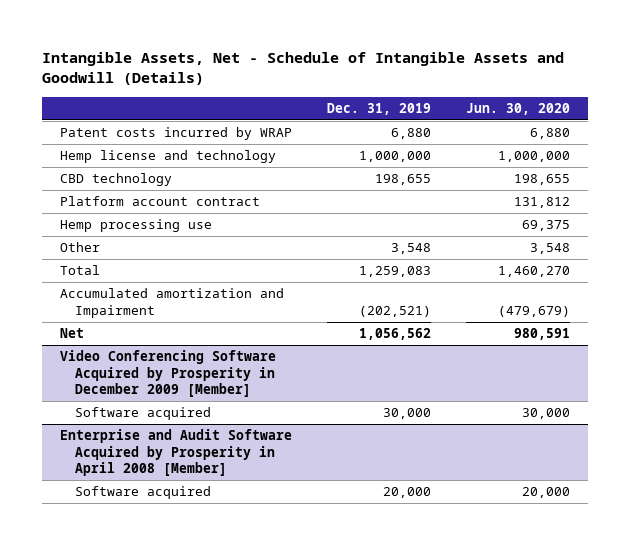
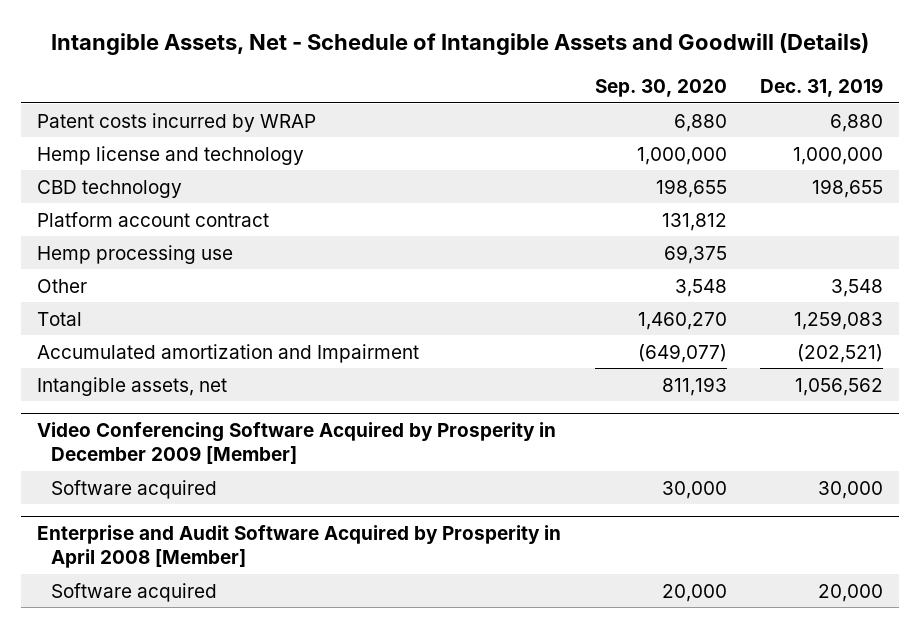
[466,102,571,115] Jun. 30, 2020 -> none
none -> [594,78,727,97] Sep. 30, 2020
[59,328,84,339] Net -> [37,376,228,396] Intangible assets, net

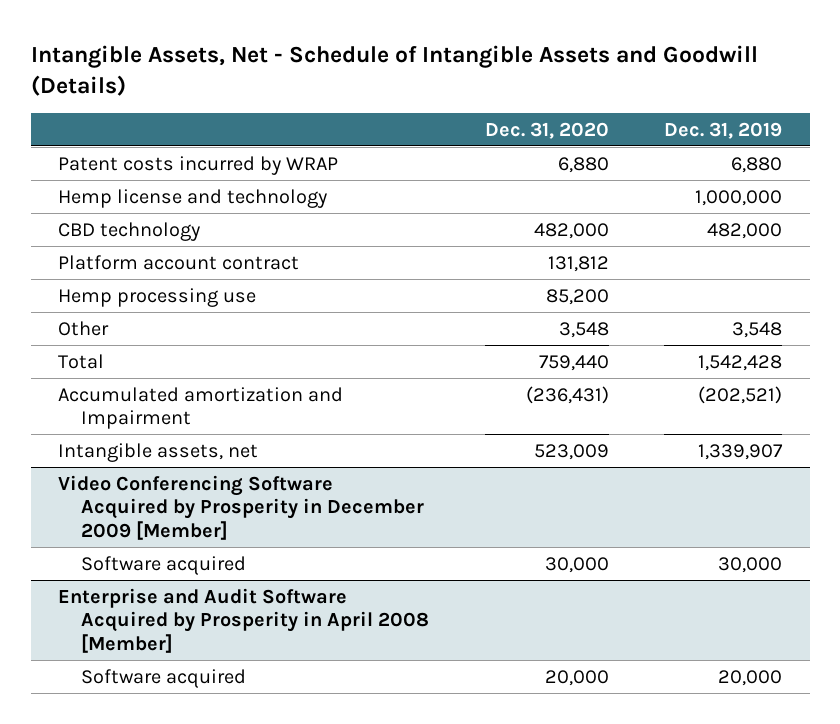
[594,78,727,97] Sep. 30, 2020 -> none
none -> [484,121,609,139] Dec. 31, 2020
[811,178,883,198] 198,655 -> [706,222,782,239] 482,000
[793,310,883,330] 1,259,083 -> [697,354,782,371] 1,542,428
[794,377,883,396] 1,056,562 -> [697,443,783,460] 1,339,907

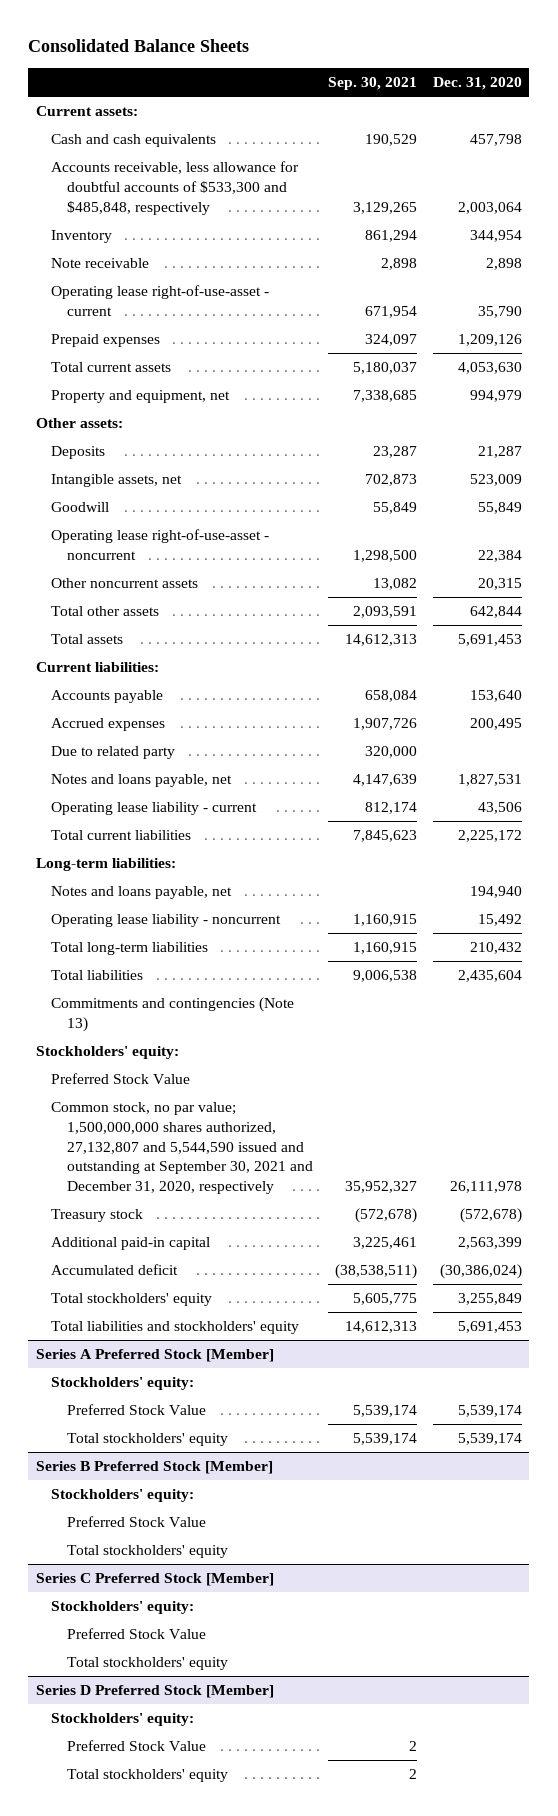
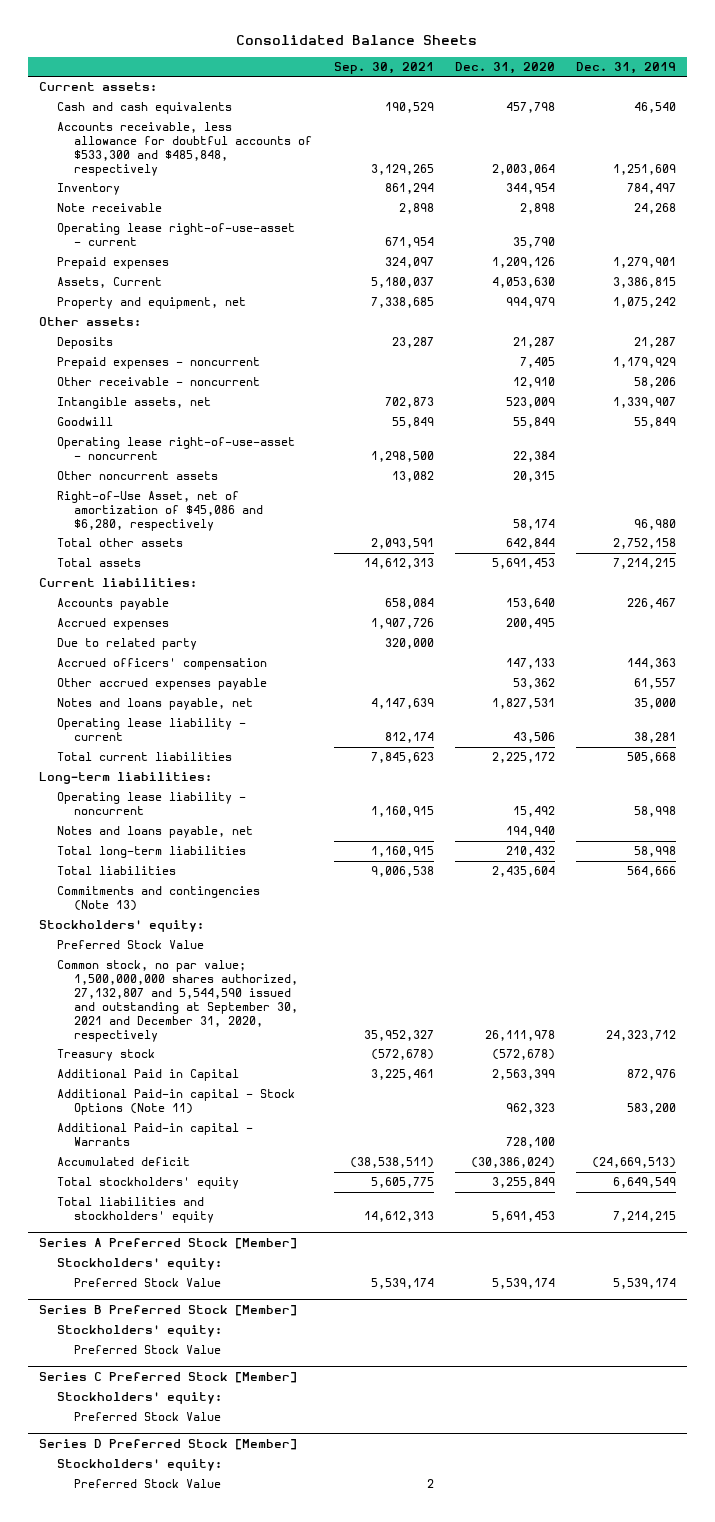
none -> [576,61,677,74] Dec. 31, 2019
[51,362,172,373] Total current assets -> [56,277,162,289] Assets, Current
none -> [56,357,260,370] Prepaid expenses - noncurrent
none -> [56,377,260,387] Other receivable - noncurrent
none -> [56,491,264,531] Right-of-Use Asset, net of amortization of $45,086 and $6,280, respectively
none -> [56,658,267,671] Accrued officers' compensation
none -> [56,678,267,691] Other accrued expenses payable
[51,886,233,900] Notes and loans payable, net -> [56,826,253,839] Notes and loans payable, net
[51,1237,211,1251] Additional paid-in capital -> [56,1069,239,1082] Additional Paid in Capital
none -> [56,1089,295,1116] Additional Paid-in capital - Stock Options (Note 11)
none -> [56,1123,253,1147] Additional Paid-in capital - Warrants
[66,1433,228,1447] Total stockholders' equity -> none
[66,1545,228,1559] Total stockholders' equity -> none
[66,1657,228,1671] Total stockholders' equity -> none
[66,1769,228,1783] Total stockholders' equity -> none

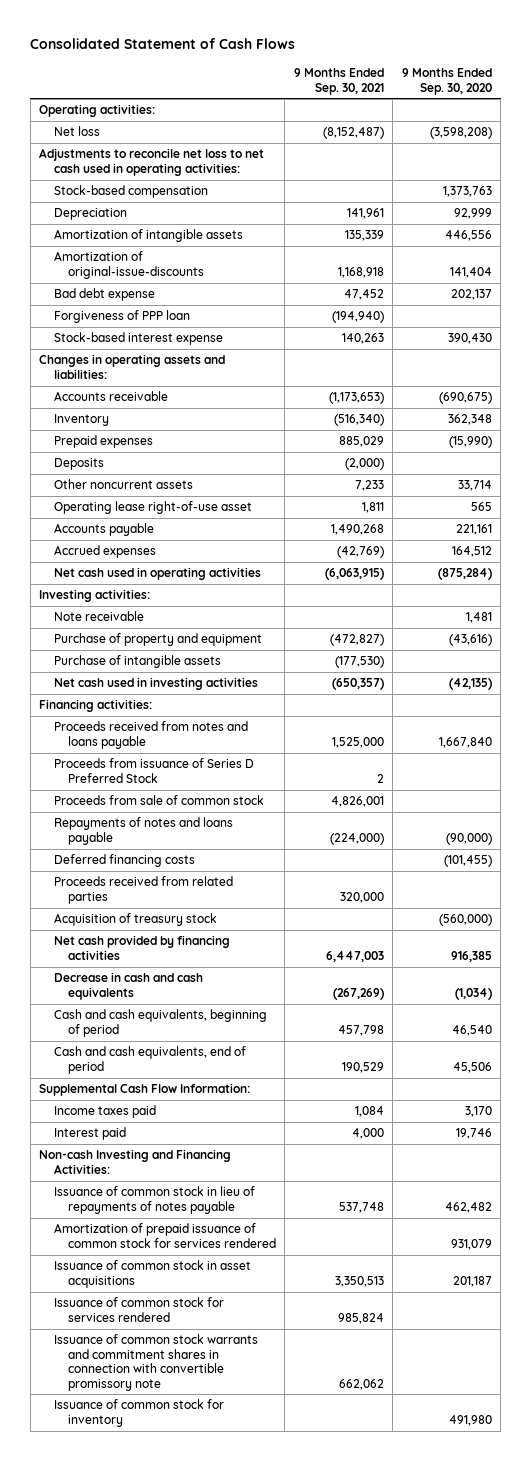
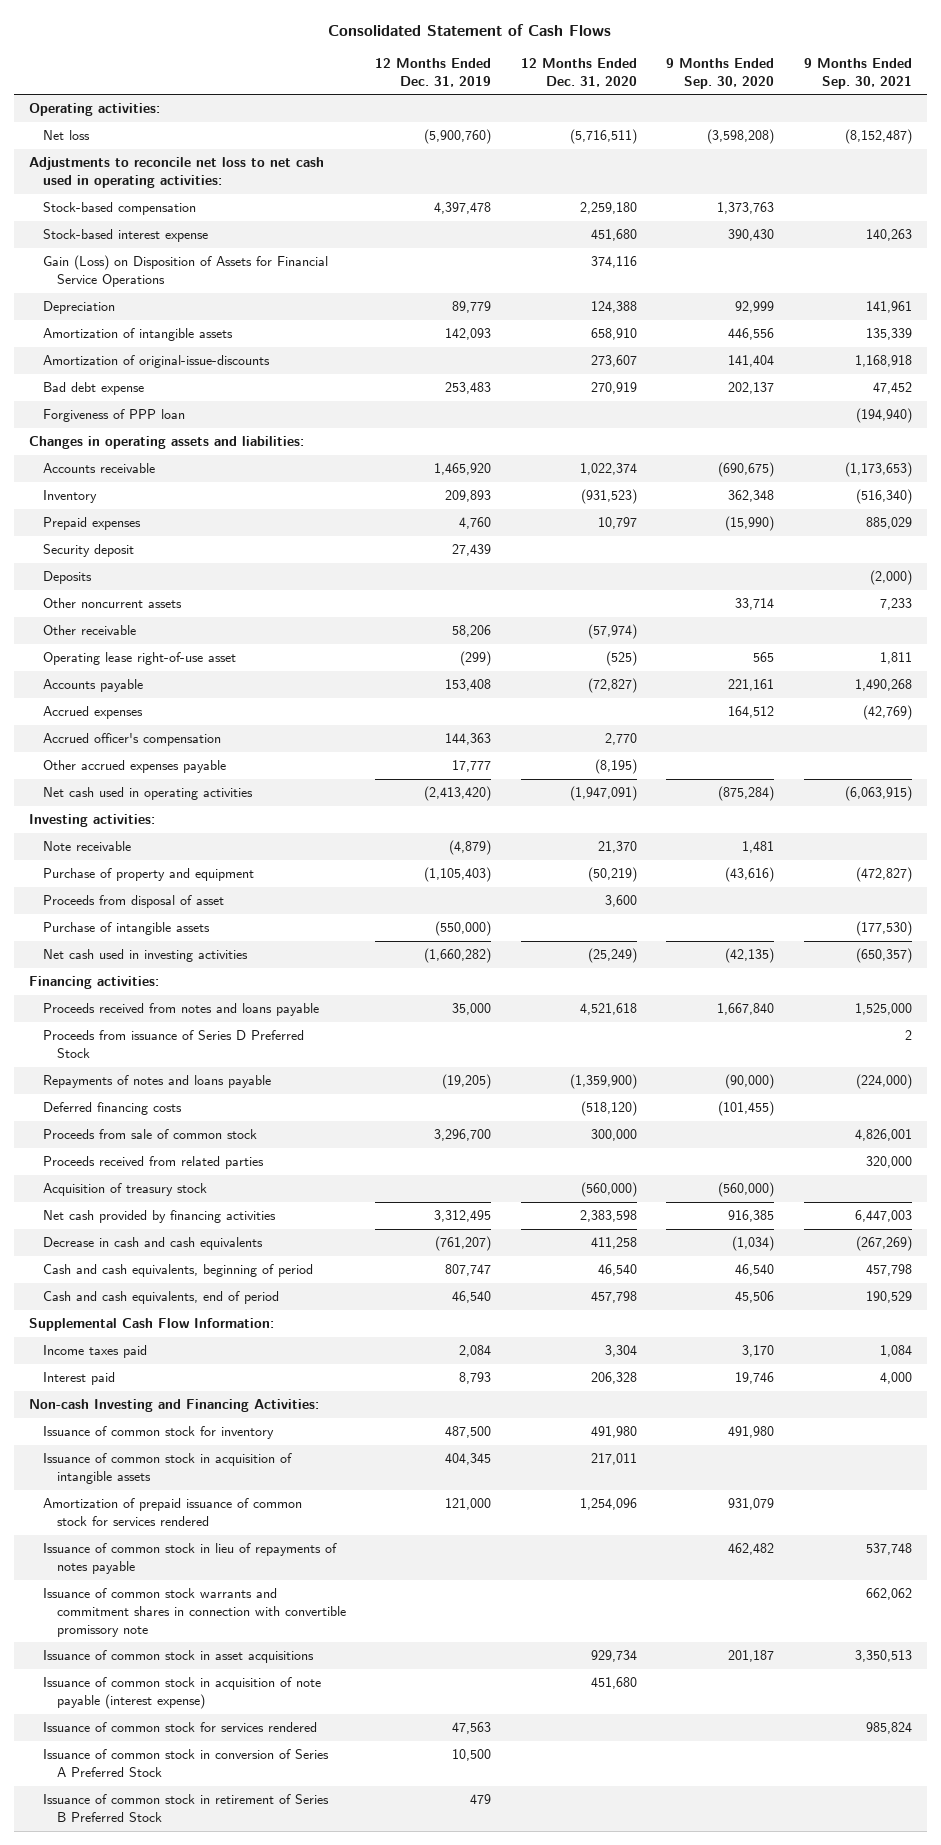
none -> [375,57,492,87] 12 Months Ended Dec. 31, 2019
none -> [520,57,637,87] 12 Months Ended Dec. 31, 2020
[53,332,223,346] Stock-based interest expense -> [42,229,208,243] Stock-based interest expense
none -> [42,255,328,288] Gain (Loss) on Disposition of Assets for Financial Service Operations
none -> [42,544,134,558] Security deposit
none -> [42,625,136,636] Other receivable
none -> [42,733,221,747] Accrued officer's compensation
none -> [42,760,226,774] Other accrued expenses payable
none -> [42,895,224,909] Proceeds from disposal of asset
[53,795,264,806] Proceeds from sale of common stock -> [42,1129,257,1140] Proceeds from sale of common stock
[53,1399,224,1427] Issuance of common stock for inventory -> [42,1426,274,1440] Issuance of common stock for inventory
none -> [42,1453,292,1485] Issuance of common stock in acquisition of intangible assets
[53,1186,255,1214] Issuance of common stock in lieu of repayments of notes payable -> [42,1543,337,1575] Issuance of common stock in lieu of repayments of notes payable
[53,1334,258,1391] Issuance of common stock warrants and commitment shares in connection with convertible promissory note -> [42,1588,346,1637] Issuance of common stock warrants and commitment shares in connection with convertible promissory note
none -> [42,1677,321,1710] Issuance of common stock in acquisition of note payable (interest expense)
none -> [42,1749,329,1778] Issuance of common stock in conversion of Series A Preferred Stock
none -> [42,1794,329,1823] Issuance of common stock in retirement of Series B Preferred Stock

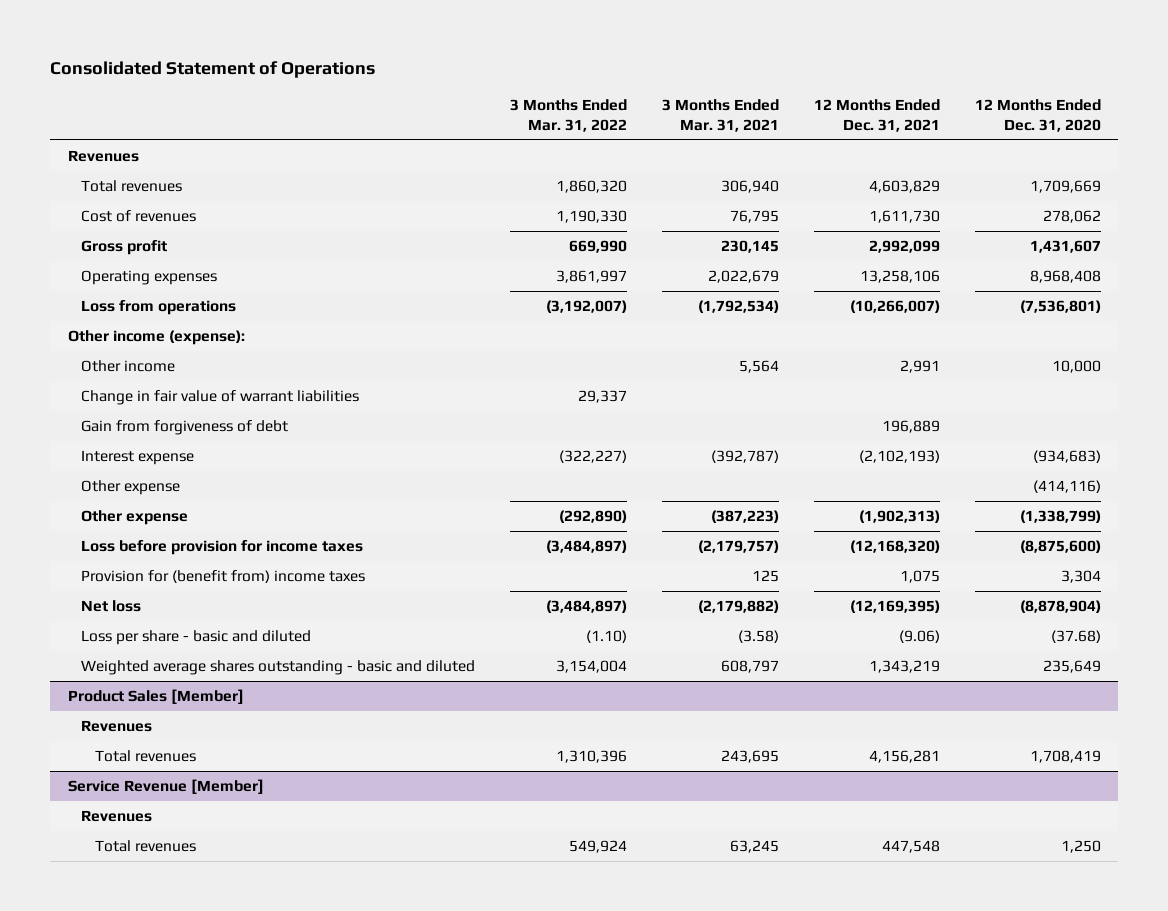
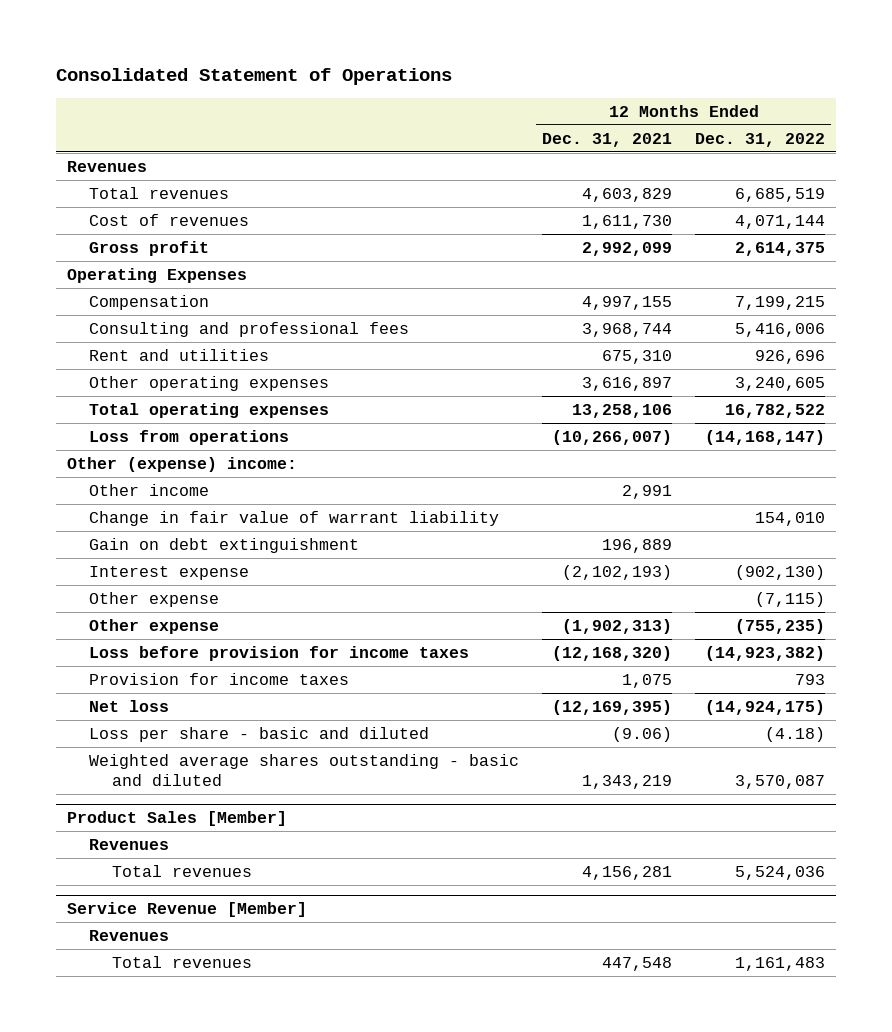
[509,98,627,132] 3 Months Ended Mar. 31, 2022 -> none
[661,98,779,132] 3 Months Ended Mar. 31, 2021 -> none
[974,98,1101,132] 12 Months Ended Dec. 31, 2020 -> none
none -> [694,132,825,147] Dec. 31, 2022
none -> [67,267,248,283] Operating Expenses
none -> [89,294,210,310] Compensation
none -> [89,321,410,337] Consulting and professional fees
none -> [89,348,270,361] Rent and utilities
none -> [89,375,330,391] Other operating expenses
[81,270,218,286] Operating expenses -> [89,402,330,418] Total operating expenses
[67,330,245,346] Other income (expense): -> [67,456,298,472] Other (expense) income:
[81,390,360,406] Change in fair value of warrant liabilities -> [89,510,500,526] Change in fair value of warrant liability
[81,420,289,436] Gain from forgiveness of debt -> [89,537,360,553] Gain on debt extinguishment
[81,570,366,584] Provision for (benefit from) income taxes -> [89,672,350,685] Provision for income taxes

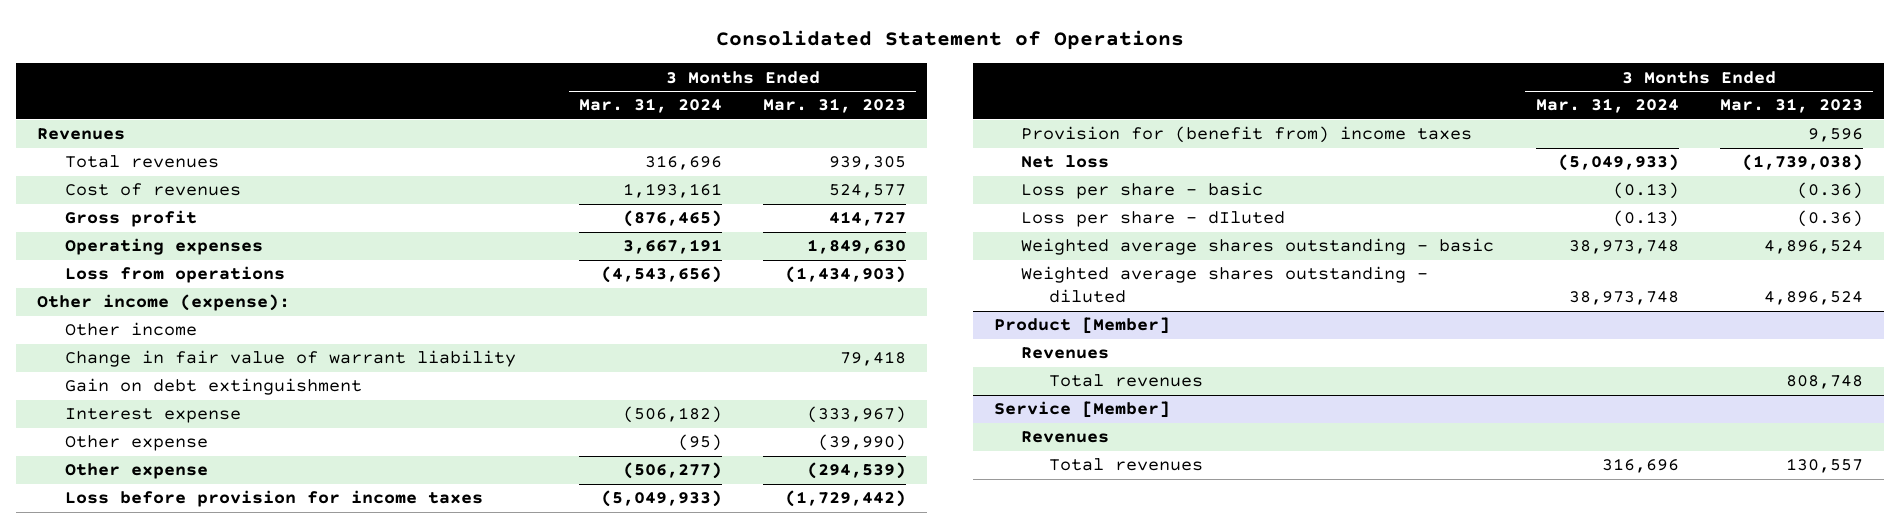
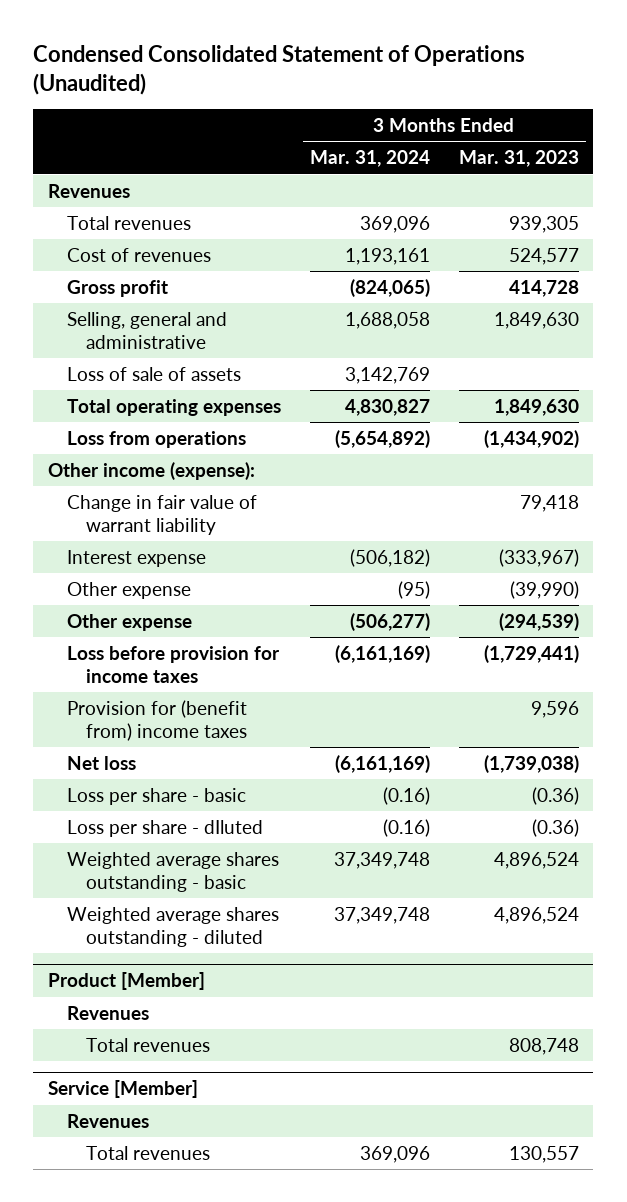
[715,29,1184,50] Consolidated Statement of Operations -> [33,45,526,95] Condensed Consolidated Statement of Operations (Unaudited)
[644,155,722,171] 316,696 -> [359,215,430,233] 369,096
[622,210,722,228] (876,465) -> [349,278,430,297] (824,065)
[829,211,907,227] 414,727 -> [508,279,579,297] 414,728
none -> [66,311,227,350] Selling, general and administrative
none -> [66,366,241,381] Loss of sale of assets
[64,238,263,256] Operating expenses -> [66,398,281,416] Total operating expenses
[622,239,722,255] 3,667,191 -> [344,398,430,416] 4,830,827
[600,266,722,284] (4,543,656) -> [334,429,430,448] (5,654,892)
[785,266,907,284] (1,434,903) -> [483,429,579,448] (1,434,902)
[64,322,197,337] Other income -> none
[64,378,362,396] Gain on debt extinguishment -> none
[600,490,722,508] (5,049,933) -> [334,644,430,663] (6,161,169)
[785,490,907,508] (1,729,442) -> [483,644,579,663] (1,729,441)
[1557,154,1679,172] (5,049,933) -> [334,754,430,773] (6,161,169)
[1612,182,1679,200] (0.13) -> [382,786,430,805] (0.16)
[1612,210,1679,228] (0.13) -> [382,818,430,837] (0.16)
[1568,240,1679,255] 38,973,748 -> [333,851,430,869] 37,349,748
[1568,291,1679,306] 38,973,748 -> [333,906,430,924] 37,349,748
[1601,458,1679,474] 316,696 -> [359,1145,430,1163] 369,096

